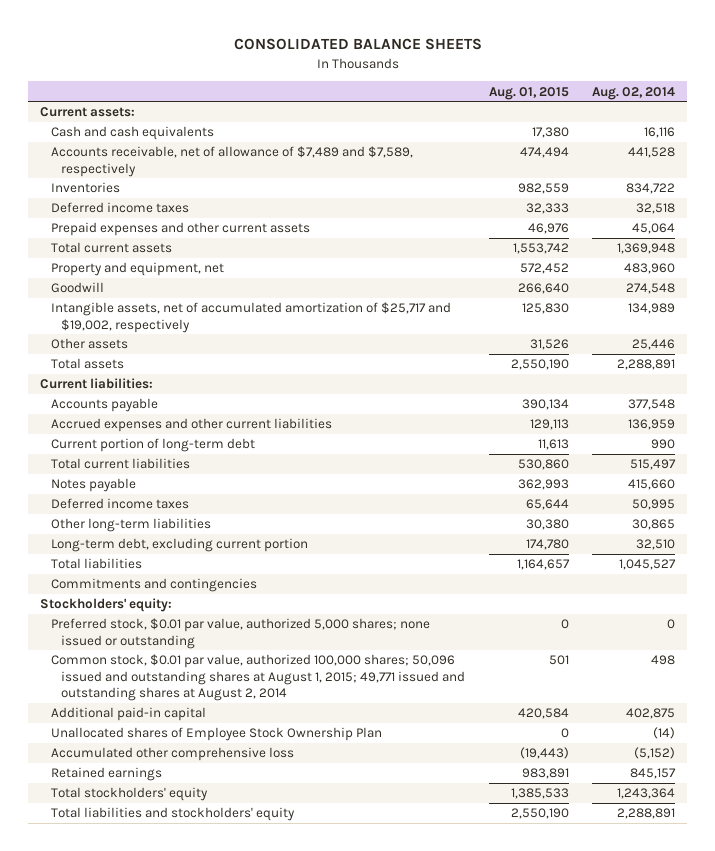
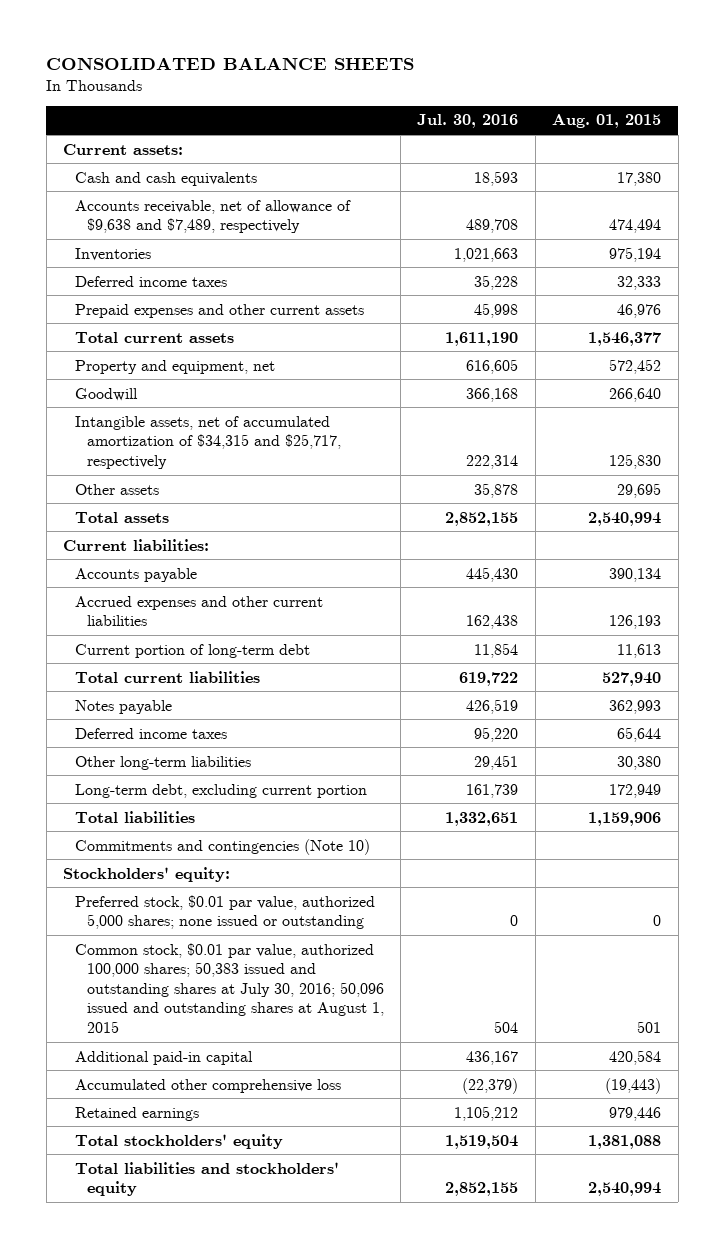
[592,86,676,100] Aug. 02, 2014 -> none
none -> [417,114,519,129] Jul. 30, 2016
[50,146,413,177] Accounts receivable, net of allowance of $7,489 and $7,589, respectively -> [74,199,351,234] Accounts receivable, net of allowance of $9,638 and $7,489, respectively
[517,183,569,195] 982,559 -> [609,246,662,262] 975,194
[512,243,569,255] 1,553,742 -> [588,331,662,346] 1,546,377
[50,302,451,333] Intangible assets, net of accumulated amortization of $25,717 and $19,002, respectively -> [74,415,341,469] Intangible assets, net of accumulated amortization of $34,315 and $25,717, respectively
[529,339,569,351] 31,526 -> [617,482,662,498] 29,695
[510,359,569,371] 2,550,190 -> [588,511,662,526] 2,540,994
[529,419,569,431] 129,113 -> [609,615,662,630] 126,193
[517,459,569,471] 530,860 -> [602,671,662,686] 527,940
[525,539,569,551] 174,780 -> [609,783,662,798] 172,949
[516,559,570,571] 1,164,657 -> [588,811,662,826] 1,159,906
[50,578,257,593] Commitments and contingencies -> [74,838,370,855] Commitments and contingencies (Note 10)
[50,654,465,701] Common stock, $0.01 par value, authorized 100,000 shares; 50,096 issued and outstanding shares at August 1, 2015; 49,771 issued and outstanding shares at August 2, 2014 -> [74,942,384,1033] Common stock, $0.01 par value, authorized 100,000 shares; 50,383 issued and outstanding shares at July 30, 2016; 50,096 issued and outstanding shares at August 1, 2015
[50,727,382,742] Unallocated shares of Employee Stock Ownership Plan -> none
[521,768,569,780] 983,891 -> [609,1106,662,1121] 979,446
[510,788,569,800] 1,385,533 -> [588,1134,662,1149] 1,381,088
[510,808,569,820] 2,550,190 -> [588,1182,662,1197] 2,540,994

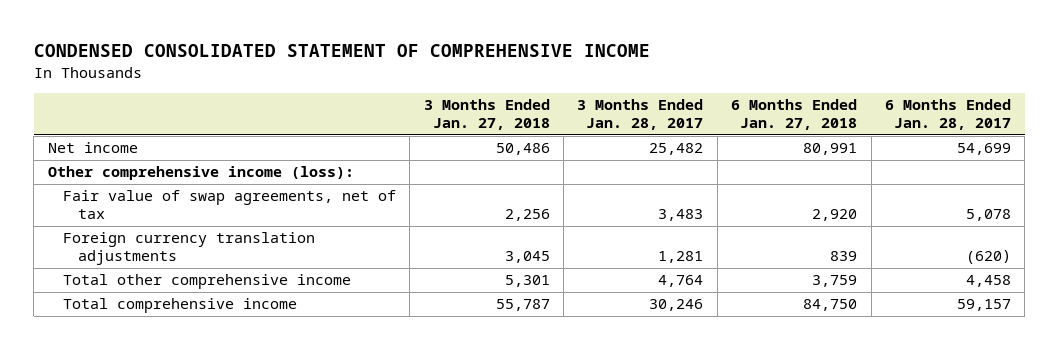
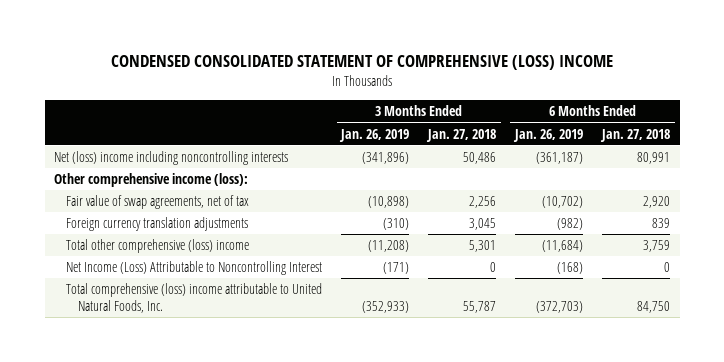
[33,44,650,58] CONDENSED CONSOLIDATED STATEMENT OF COMPREHENSIVE INCOME -> [111,54,614,70] CONDENSED CONSOLIDATED STATEMENT OF COMPREHENSIVE (LOSS) INCOME
[577,99,704,131] 3 Months Ended Jan. 28, 2017 -> none
[884,99,1011,131] 6 Months Ended Jan. 28, 2017 -> none
none -> [339,128,410,142] Jan. 26, 2019
none -> [513,128,584,142] Jan. 26, 2019
[47,142,138,154] Net income -> [54,151,289,166] Net (loss) income including noncontrolling interests
[62,274,351,290] Total other comprehensive income -> [66,239,250,254] Total other comprehensive (loss) income
none -> [66,261,323,276] Net Income (Loss) Attributable to Noncontrolling Interest
[62,298,297,314] Total comprehensive income -> [66,283,323,314] Total comprehensive (loss) income attributable to United Natural Foods, Inc.

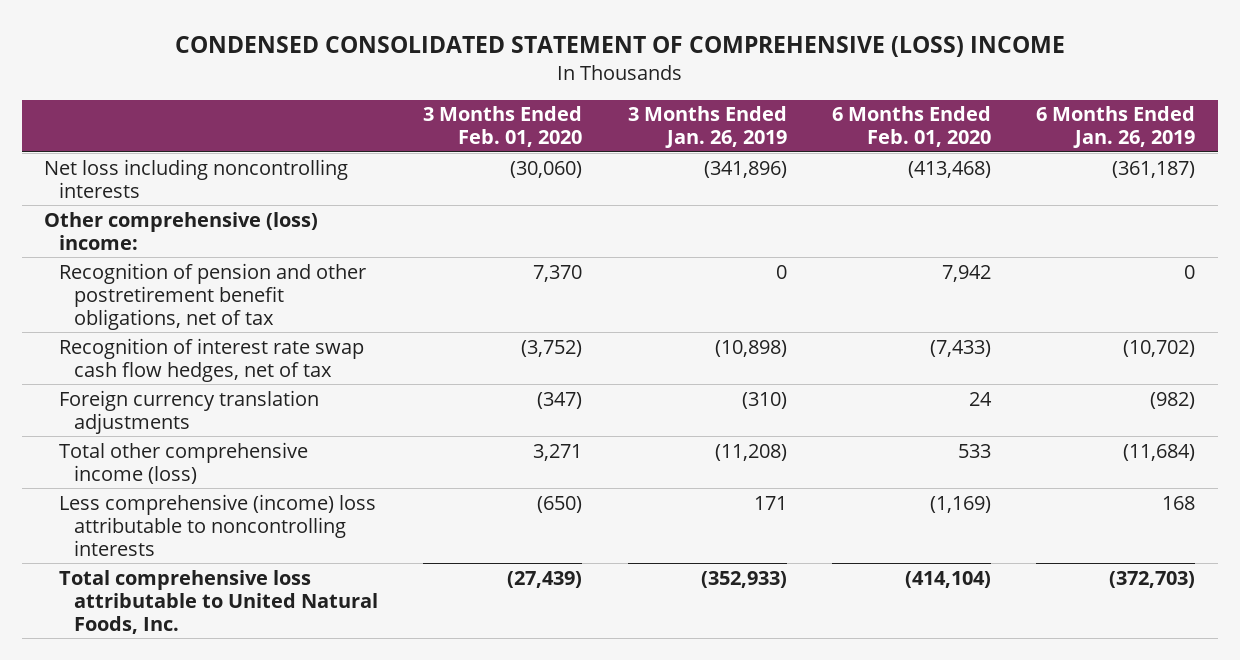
[426,128,497,142] Jan. 27, 2018 -> none
[600,128,671,142] Jan. 27, 2018 -> none
none -> [423,106,583,148] 3 Months Ended Feb. 01, 2020
none -> [831,106,991,148] 6 Months Ended Feb. 01, 2020
[54,151,289,166] Net (loss) income including noncontrolling interests -> [44,158,349,198] Net loss including noncontrolling interests
[54,173,249,188] Other comprehensive income (loss): -> [44,211,319,250] Other comprehensive (loss) income:
none -> [59,262,367,330] Recognition of pension and other postretirement benefit obligations, net of tax
[66,195,250,210] Fair value of swap agreements, net of tax -> [59,337,365,382] Recognition of interest rate swap cash flow hedges, net of tax
[66,239,250,254] Total other comprehensive (loss) income -> [59,441,309,484] Total other comprehensive income (loss)
[66,261,323,276] Net Income (Loss) Attributable to Noncontrolling Interest -> [59,493,377,556] Less comprehensive (income) loss attributable to noncontrolling interests
[383,262,410,275] (171) -> [753,495,787,510] 171
[557,262,584,275] (168) -> [1162,495,1196,510] 168
[66,283,323,314] Total comprehensive (loss) income attributable to United Natural Foods, Inc. -> [59,569,379,634] Total comprehensive loss attributable to United Natural Foods, Inc.

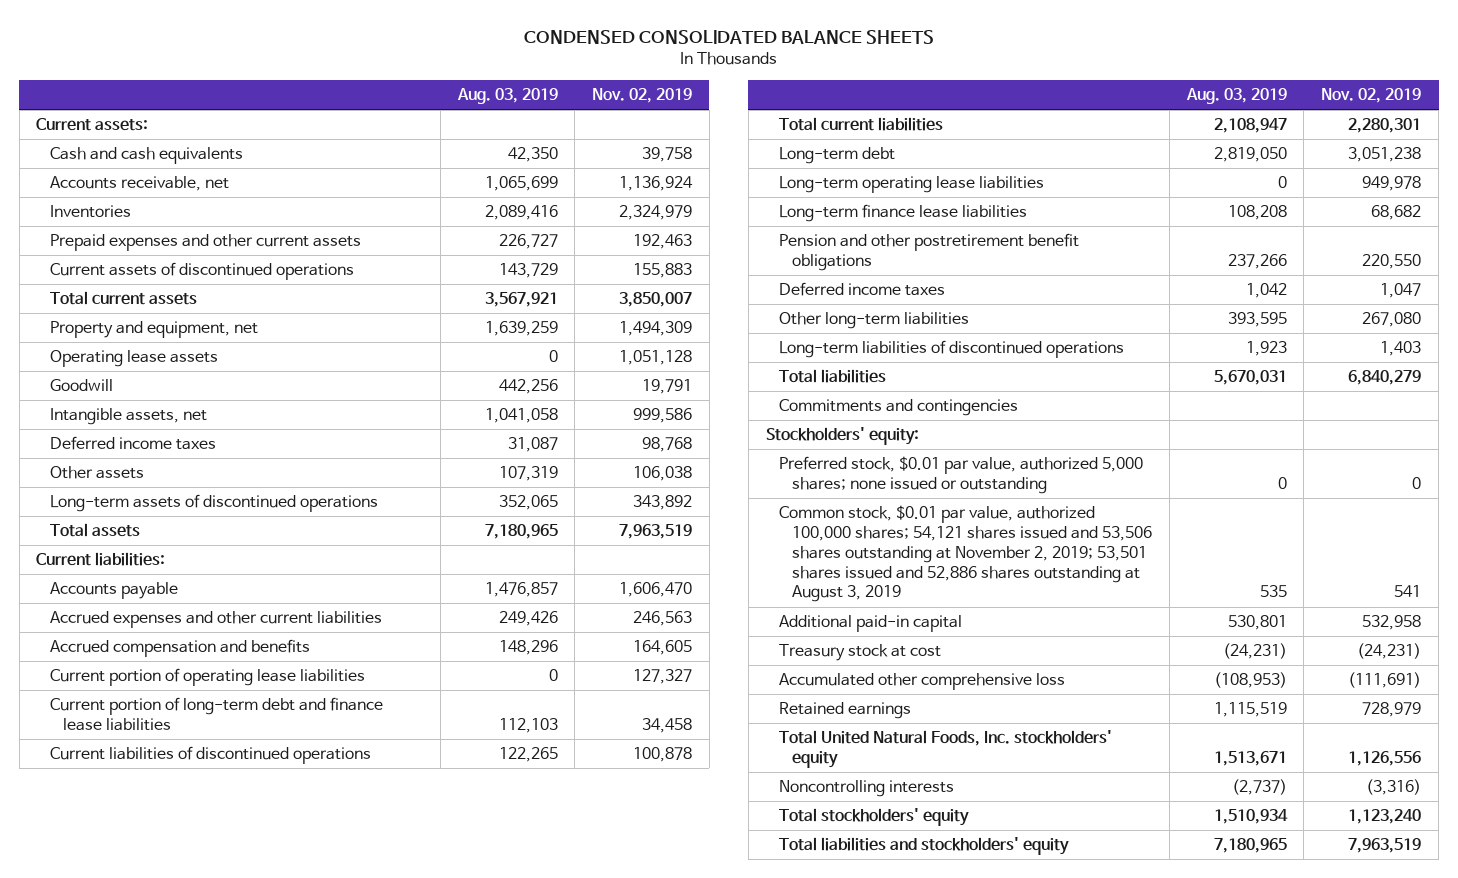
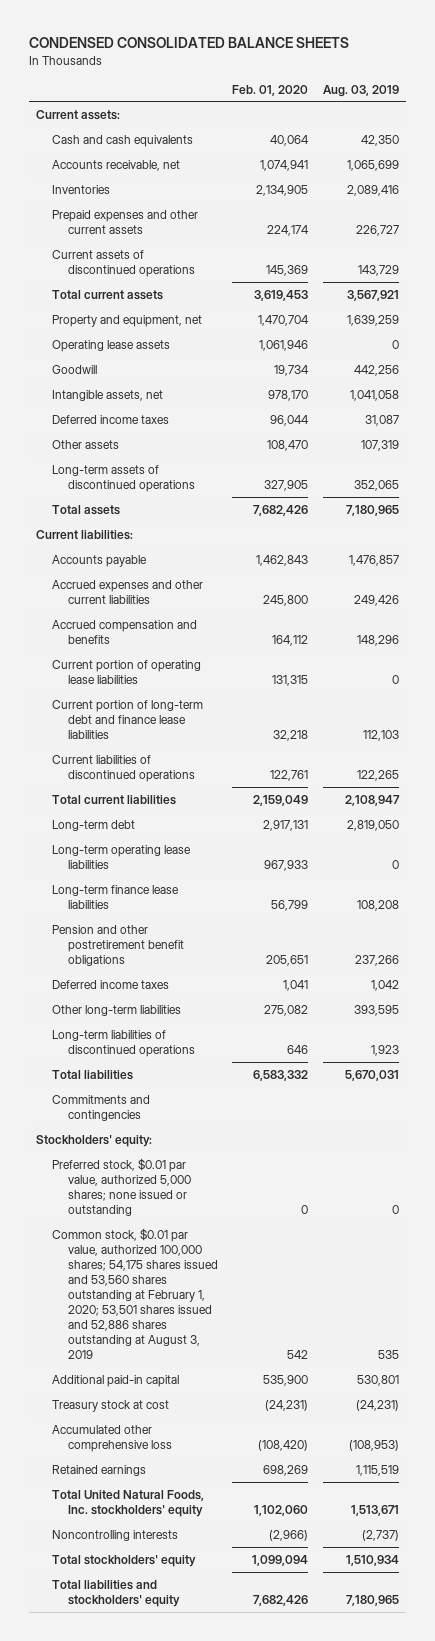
[592,88,693,104] Nov. 02, 2019 -> none
none -> [232,84,309,96] Feb. 01, 2020
[778,505,1153,603] Common stock, $0.01 par value, authorized 100,000 shares; 54,121 shares issued and 53,506 shares outstanding at November 2, 2019; 53,501 shares issued and 52,886 shares outstanding at August 3, 2019 -> [52,1227,219,1360] Common stock, $0.01 par value, authorized 100,000 shares; 54,175 shares issued and 53,560 shares outstanding at February 1, 2020; 53,501 shares issued and 52,886 shares outstanding at August 3, 2019

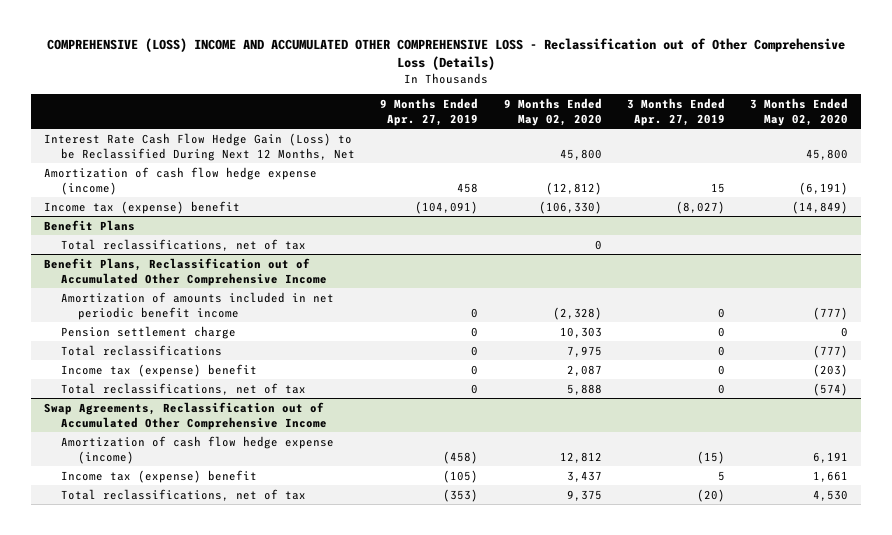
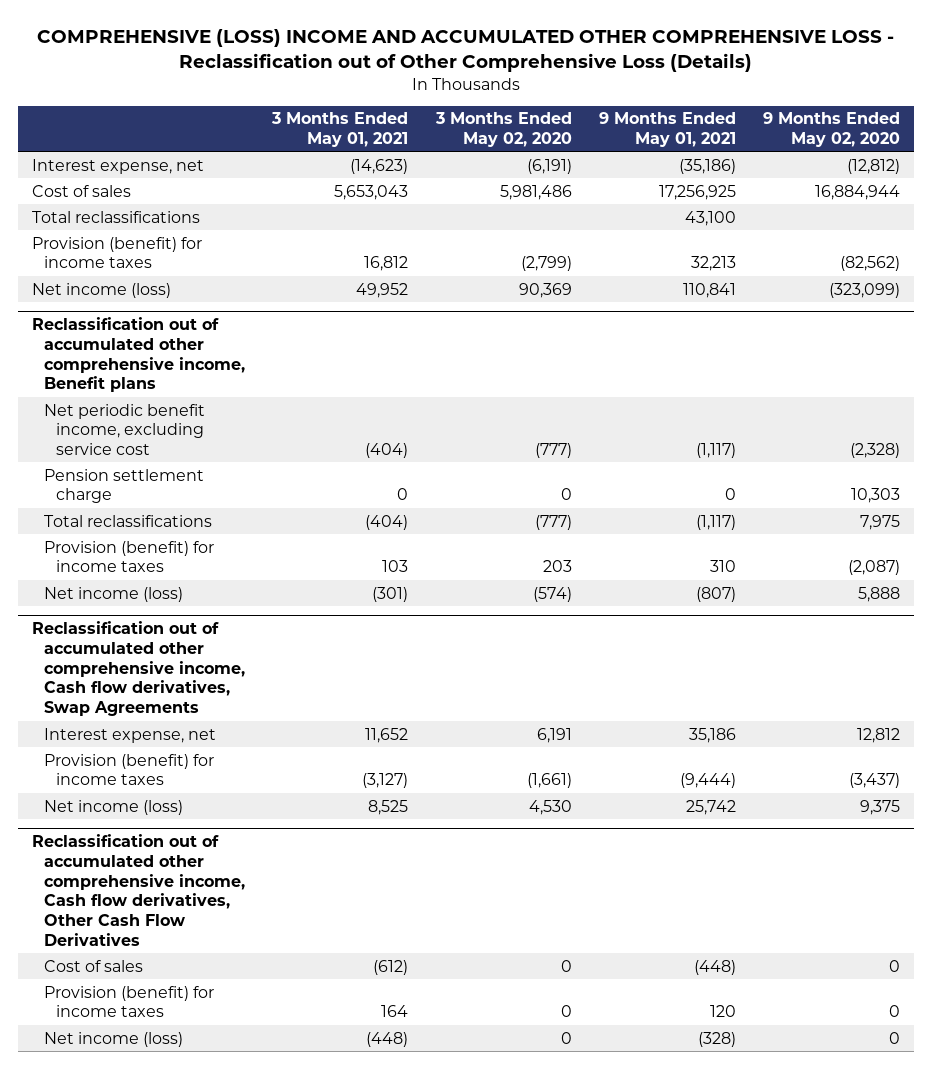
[380,97,479,126] 9 Months Ended Apr. 27, 2019 -> none
[626,97,725,126] 3 Months Ended Apr. 27, 2019 -> none
none -> [271,112,409,147] 3 Months Ended May 01, 2021
none -> [598,112,736,147] 9 Months Ended May 01, 2021
[44,132,356,161] Interest Rate Cash Flow Hedge Gain (Loss) to be Reclassified During Next 12 Months, Net -> none
[44,219,136,231] Benefit Plans -> none
[61,238,307,251] Total reclassifications, net of tax -> none
[44,166,318,195] Amortization of cash flow hedge expense (income) -> [32,158,205,174] Interest expense, net
none -> [32,184,132,197] Cost of sales
none -> [32,210,201,223] Total reclassifications
[44,200,241,214] Income tax (expense) benefit -> [32,236,203,269] Provision (benefit) for income taxes
[538,200,602,214] (106,330) -> [840,256,901,272] (82,562)
[792,200,849,214] (14,849) -> [520,256,572,272] (2,799)
none -> [32,282,172,298] Net income (loss)
[44,257,328,286] Benefit Plans, Reclassification out of Accumulated Other Comprehensive Income -> [32,317,245,393] Reclassification out of accumulated other comprehensive income, Benefit plans
[61,291,335,320] Amortization of amounts included in net periodic benefit income -> [43,403,205,455] Net periodic benefit income, excluding service cost
[61,363,258,377] Income tax (expense) benefit -> [43,540,214,573] Provision (benefit) for income taxes
[566,364,602,376] 2,087 -> [848,560,901,576] (2,087)
[813,363,849,377] (203) -> [542,560,572,573] 203
[61,382,307,395] Total reclassifications, net of tax -> [43,586,183,602] Net income (loss)
[44,401,328,430] Swap Agreements, Reclassification out of Accumulated Other Comprehensive Income -> [32,621,245,717] Reclassification out of accumulated other comprehensive income, Cash flow derivatives, Swap Agreements
[61,435,335,464] Amortization of cash flow hedge expense (income) -> [43,727,216,743] Interest expense, net
[61,469,258,483] Income tax (expense) benefit -> [43,753,214,786] Provision (benefit) for income taxes
[566,470,602,482] 3,437 -> [849,773,901,789] (3,437)
[813,470,849,482] 1,661 -> [526,773,572,789] (1,661)
[61,488,307,501] Total reclassifications, net of tax -> [43,799,183,815] Net income (loss)
none -> [32,834,245,946] Reclassification out of accumulated other comprehensive income, Cash flow derivatives, Other Cash Flow Derivatives
none -> [43,959,143,972] Cost of sales
none -> [43,985,214,1018] Provision (benefit) for income taxes
none -> [43,1031,183,1047] Net income (loss)

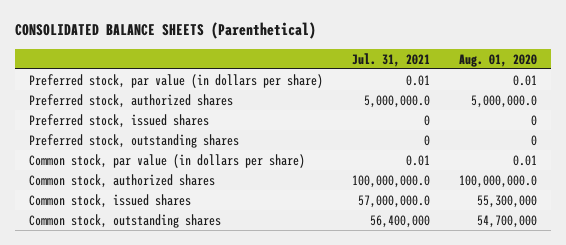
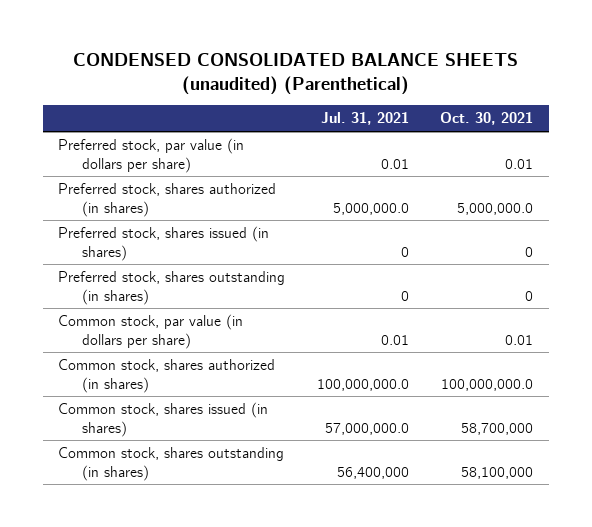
[14,22,316,40] CONSOLIDATED BALANCE SHEETS (Parenthetical) -> [72,53,518,95] CONDENSED CONSOLIDATED BALANCE SHEETS (unaudited) (Parenthetical)
[458,53,537,67] Aug. 01, 2020 -> none
none -> [440,112,534,126] Oct. 30, 2021
[29,93,234,108] Preferred stock, authorized shares -> [58,183,277,217] Preferred stock, shares authorized (in shares)
[29,113,210,128] Preferred stock, issued shares -> [58,226,270,261] Preferred stock, shares issued (in shares)
[29,133,240,148] Preferred stock, outstanding shares -> [58,271,286,305] Preferred stock, shares outstanding (in shares)
[29,173,216,188] Common stock, authorized shares -> [58,359,276,393] Common stock, shares authorized (in shares)
[29,193,192,208] Common stock, issued shares -> [58,402,269,437] Common stock, shares issued (in shares)
[29,213,222,228] Common stock, outstanding shares -> [58,447,285,481] Common stock, shares outstanding (in shares)

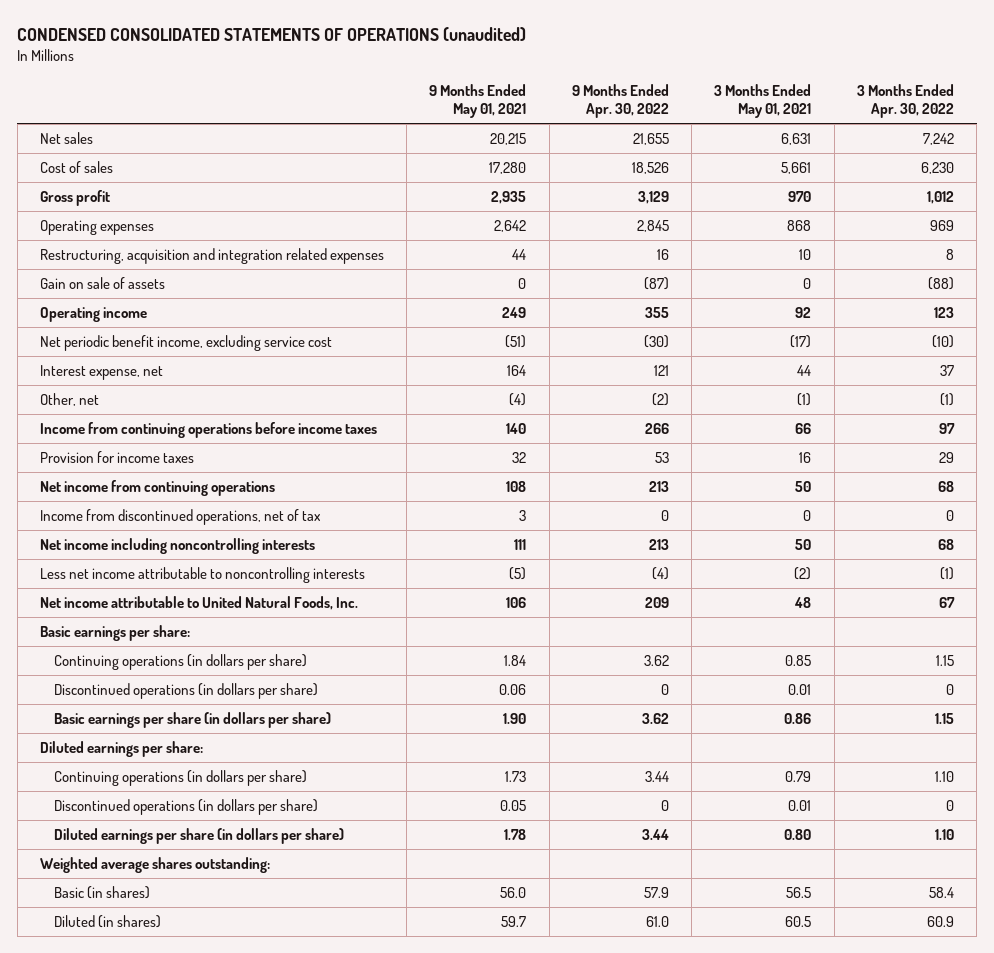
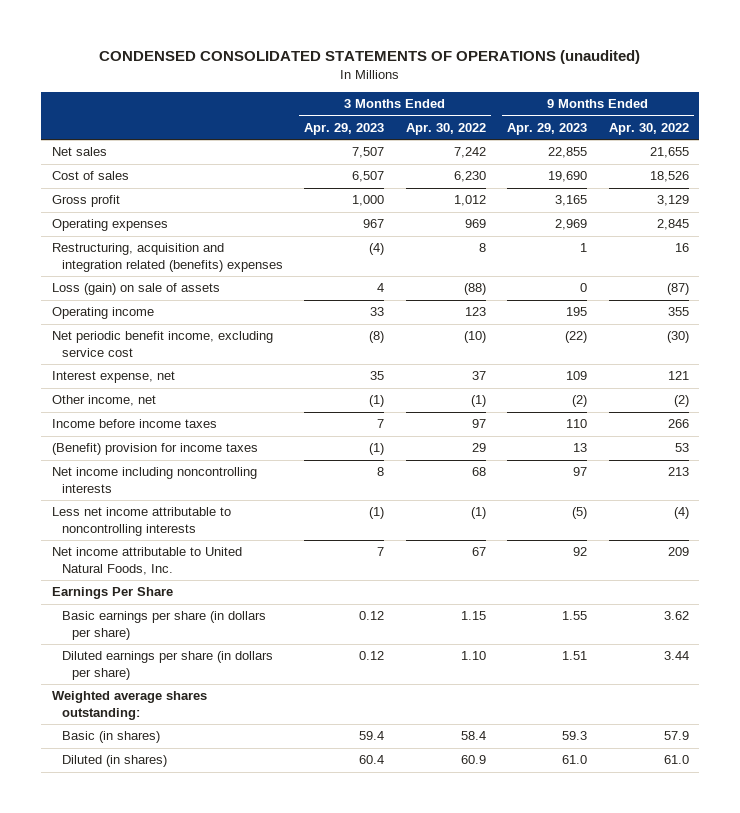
[429,84,527,119] 9 Months Ended May 01, 2021 -> none
[714,84,812,119] 3 Months Ended May 01, 2021 -> none
none -> [304,122,385,135] Apr. 29, 2023
none -> [507,122,588,135] Apr. 29, 2023
[39,247,384,264] Restructuring, acquisition and integration related expenses -> [51,243,283,273] Restructuring, acquisition and integration related (benefits) expenses
[39,276,165,289] Gain on sale of assets -> [51,283,220,296] Loss (gain) on sale of assets
[39,479,275,496] Net income from continuing operations -> none
[39,508,321,525] Income from discontinued operations, net of tax -> none
[39,392,99,406] Other, net -> [51,395,156,407] Other income, net
[39,421,377,438] Income from continuing operations before income taxes -> [51,419,217,429] Income before income taxes
[39,450,194,463] Provision for income taxes -> [51,443,258,456] (Benefit) provision for income taxes
[54,653,308,670] Continuing operations (in dollars per share) -> none
[54,682,319,699] Discontinued operations (in dollars per share) -> none
[39,624,190,641] Basic earnings per share: -> [51,587,173,600] Earnings Per Share
[39,740,203,757] Diluted earnings per share: -> none
[54,769,308,786] Continuing operations (in dollars per share) -> none
[54,798,319,815] Discontinued operations (in dollars per share) -> none

